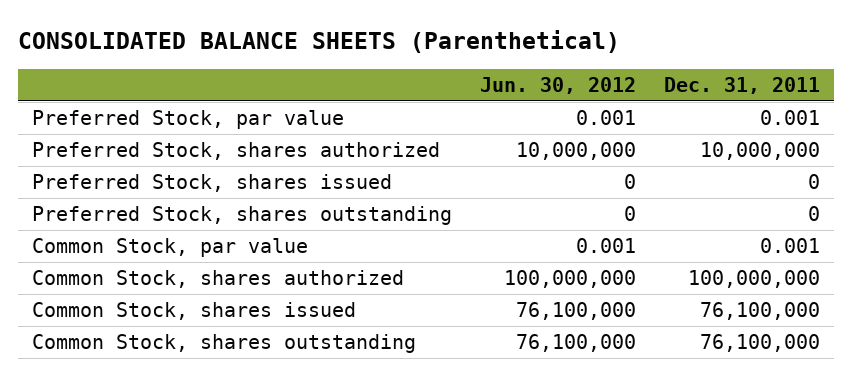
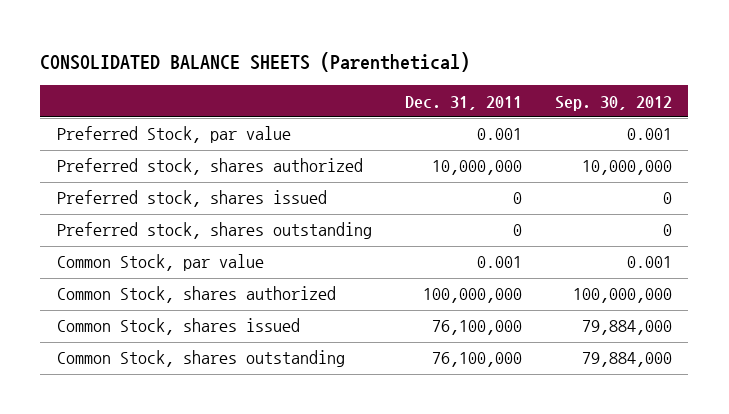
[479,77,636,95] Jun. 30, 2012 -> none
none -> [554,95,672,111] Sep. 30, 2012
[32,142,441,161] Preferred Stock, shares authorized -> [56,158,363,176] Preferred stock, shares authorized
[32,174,393,193] Preferred Stock, shares issued -> [56,190,327,208] Preferred stock, shares issued
[32,206,453,226] Preferred Stock, shares outstanding -> [56,222,372,240] Preferred stock, shares outstanding

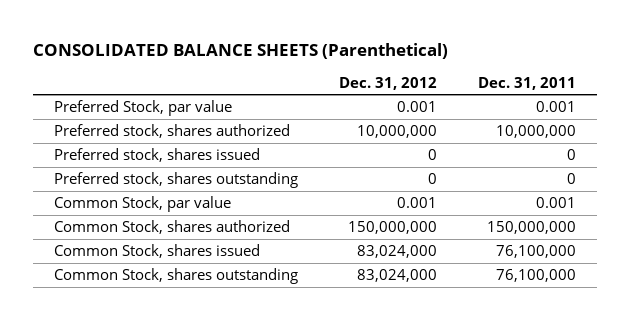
[554,95,672,111] Sep. 30, 2012 -> none
none -> [338,76,437,90] Dec. 31, 2012
[422,288,522,304] 100,000,000 -> [486,221,576,235] 150,000,000

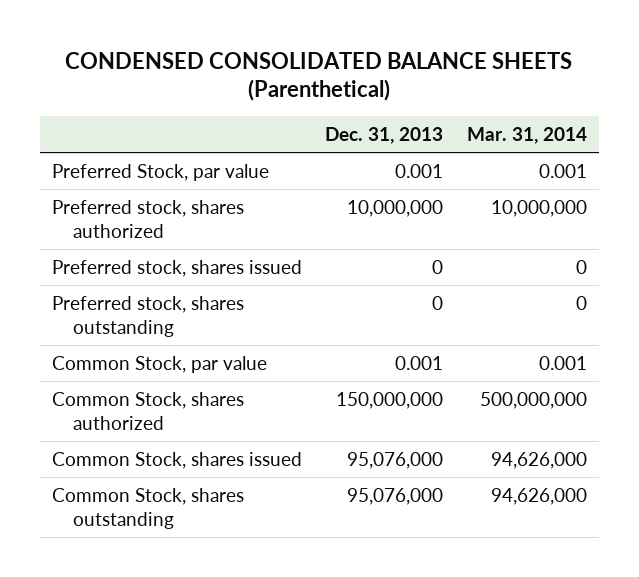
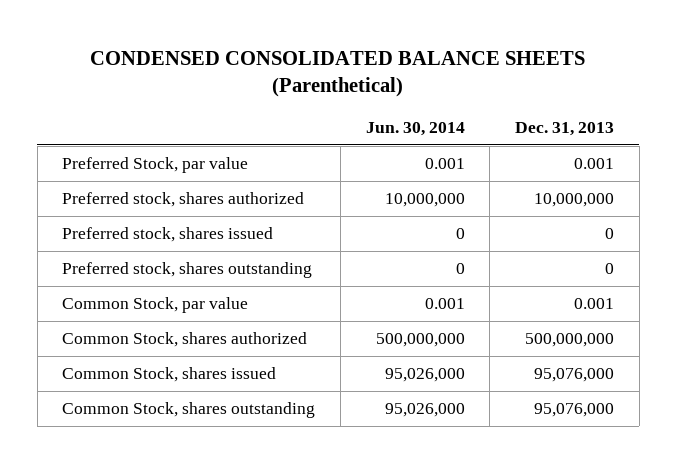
[467,126,588,144] Mar. 31, 2014 -> none
none -> [365,122,465,137] Jun. 30, 2014
[336,391,444,409] 150,000,000 -> [525,333,615,348] 500,000,000

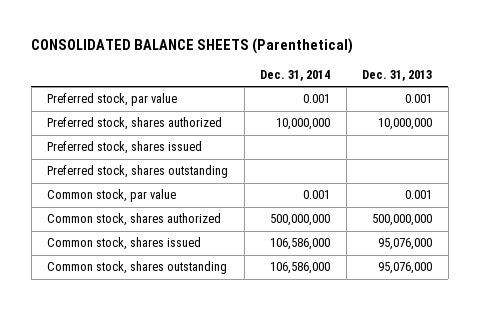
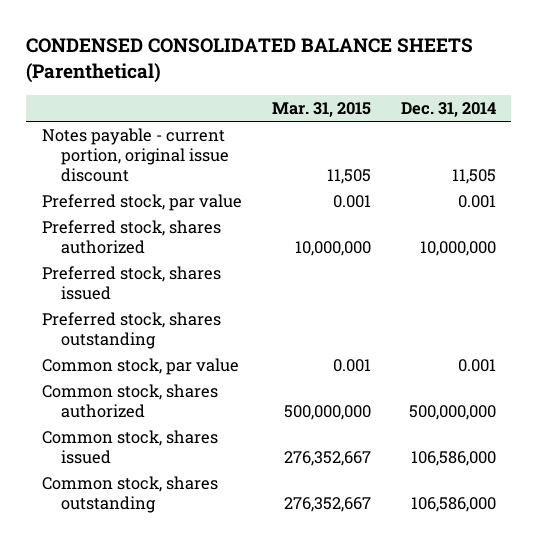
[31,38,354,55] CONSOLIDATED BALANCE SHEETS (Parenthetical) -> [26,38,474,84] CONDENSED CONSOLIDATED BALANCE SHEETS (Parenthetical)
[362,69,433,81] Dec. 31, 2013 -> none
none -> [271,102,371,118] Mar. 31, 2015
none -> [41,128,230,182] Notes payable - current portion, original issue discount

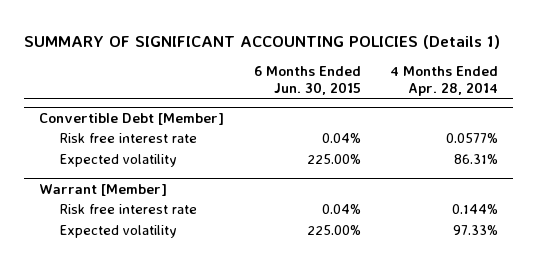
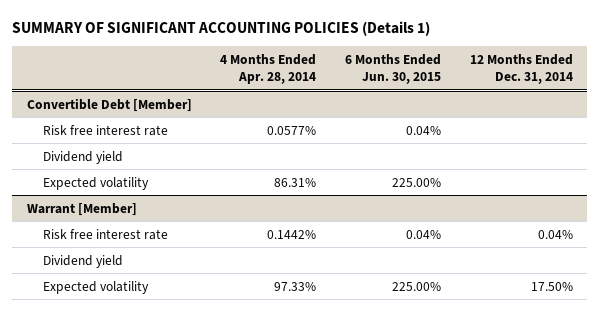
none -> [470,53,574,85] 12 Months Ended Dec. 31, 2014
none -> [42,150,123,164] Dividend yield
[452,204,499,215] 0.144% -> [267,229,317,239] 0.1442%
none -> [42,254,123,268] Dividend yield

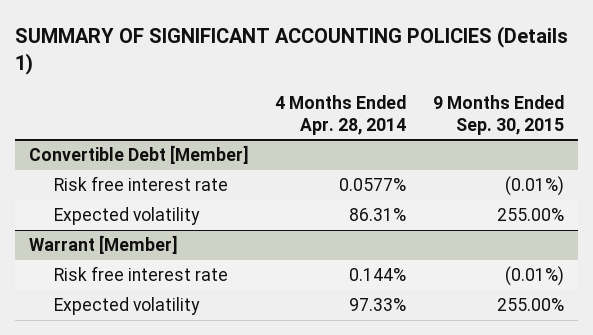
[345,53,442,85] 6 Months Ended Jun. 30, 2015 -> none
[470,53,574,85] 12 Months Ended Dec. 31, 2014 -> none
none -> [433,94,565,135] 9 Months Ended Sep. 30, 2015
[42,150,123,164] Dividend yield -> none
[42,254,123,268] Dividend yield -> none
[267,229,317,239] 0.1442% -> [349,268,407,282] 0.144%

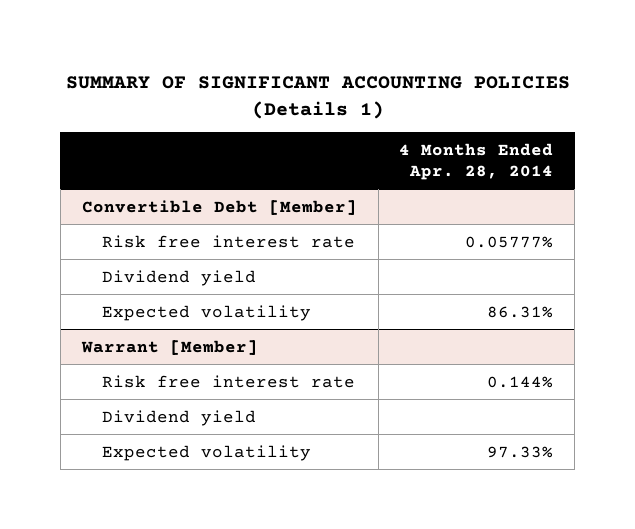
[433,94,565,135] 9 Months Ended Sep. 30, 2015 -> none
[339,178,407,192] 0.0577% -> [465,235,554,248] 0.05777%
none -> [102,269,257,286] Dividend yield
none -> [102,409,257,426] Dividend yield

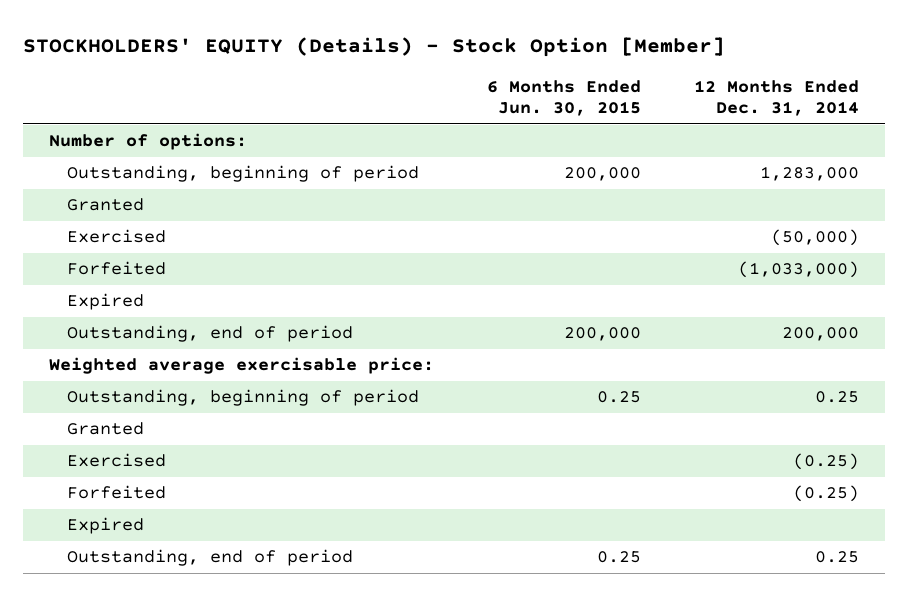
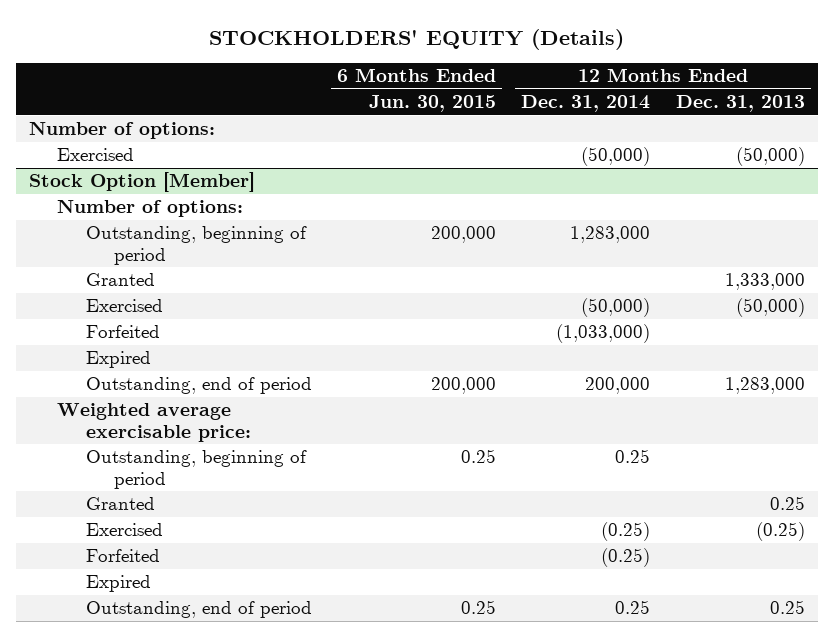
[22,36,725,57] STOCKHOLDERS' EQUITY (Details) - Stock Option [Member] -> [208,28,624,50] STOCKHOLDERS' EQUITY (Details)
none -> [675,95,805,113] Dec. 31, 2013
none -> [57,148,135,162] Exercised
none -> [28,172,255,193] Stock Option [Member]
none -> [57,200,244,218] Number of options:

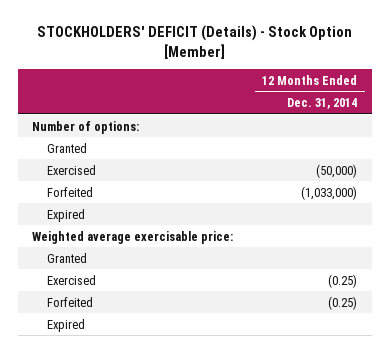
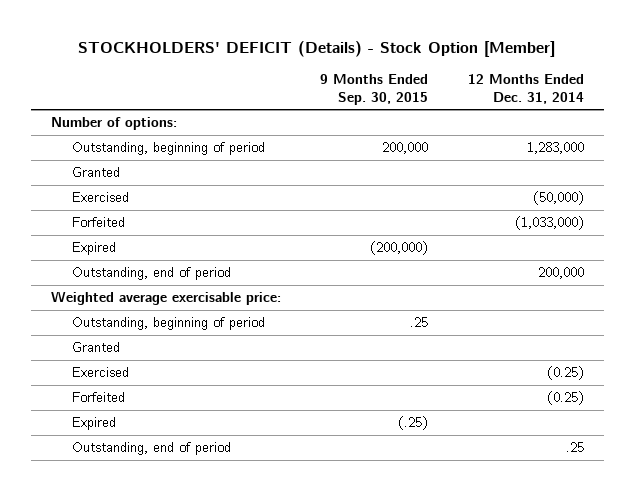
none -> [320,74,429,105] 9 Months Ended Sep. 30, 2015
none -> [71,142,265,156] Outstanding, beginning of period
none -> [71,267,231,281] Outstanding, end of period
none -> [71,317,265,331] Outstanding, beginning of period
none -> [71,442,231,456] Outstanding, end of period

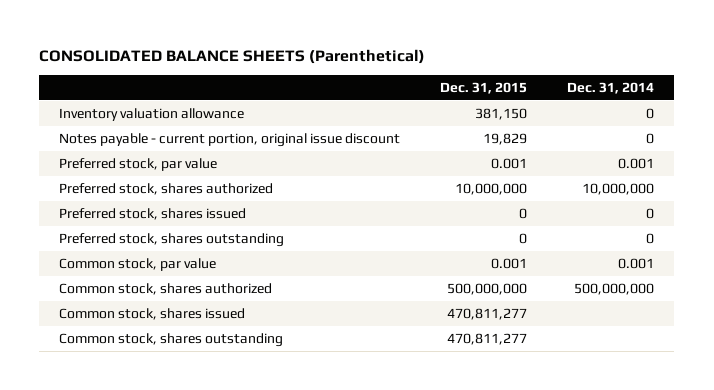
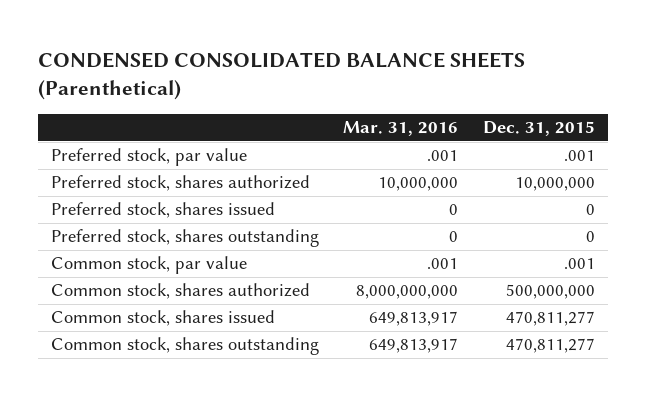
[39,48,426,64] CONSOLIDATED BALANCE SHEETS (Parenthetical) -> [38,51,526,101] CONDENSED CONSOLIDATED BALANCE SHEETS (Parenthetical)
[567,81,655,94] Dec. 31, 2014 -> none
none -> [343,121,459,137] Mar. 31, 2016
[59,107,245,121] Inventory valuation allowance -> none
[59,132,401,147] Notes payable - current portion, original issue discount -> none
[491,157,528,169] 0.001 -> [564,150,596,162] .001
[491,257,528,269] 0.001 -> [564,258,596,270] .001

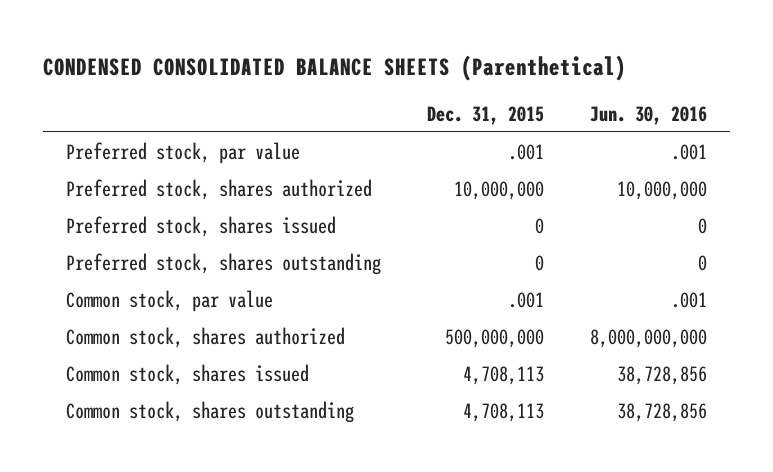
[343,121,459,137] Mar. 31, 2016 -> none
none -> [589,105,707,125] Jun. 30, 2016
[506,311,596,327] 470,811,277 -> [462,365,544,385] 4,708,113
[506,338,596,354] 470,811,277 -> [462,402,544,422] 4,708,113

